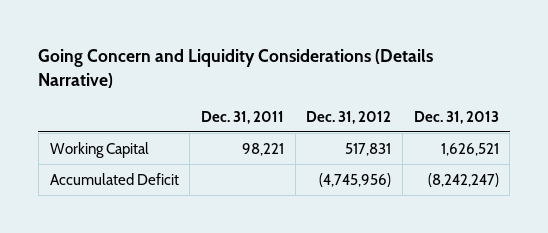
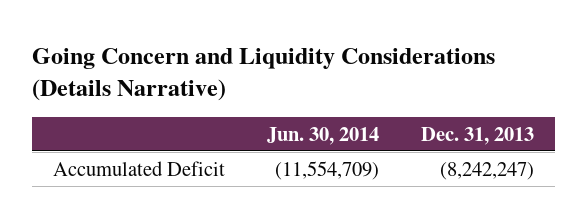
[200,110,284,124] Dec. 31, 2011 -> none
[306,110,392,124] Dec. 31, 2012 -> none
none -> [267,126,380,145] Jun. 30, 2014
[49,141,149,158] Working Capital -> none

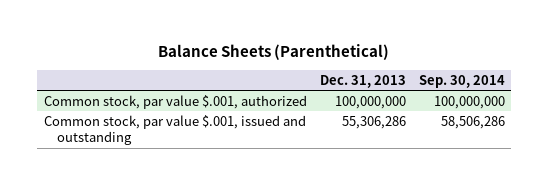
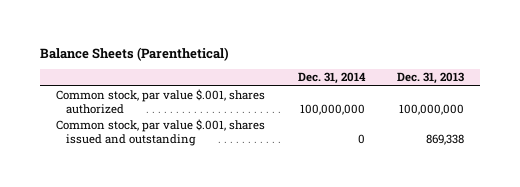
[418,74,505,88] Sep. 30, 2014 -> none
none -> [297,72,366,85] Dec. 31, 2014
[43,94,307,109] Common stock, par value $.001, authorized -> [56,89,266,114] Common stock, par value $.001, shares authorized
[43,114,306,146] Common stock, par value $.001, issued and outstanding -> [56,119,266,146] Common stock, par value $.001, shares issued and outstanding
[341,115,406,129] 55,306,286 -> [426,133,465,145] 869,338

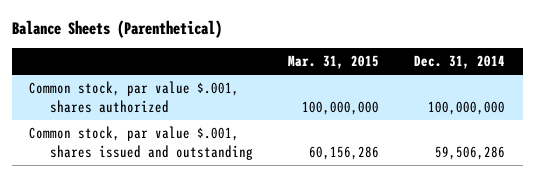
[397,72,465,85] Dec. 31, 2013 -> none
none -> [288,55,380,70] Mar. 31, 2015
[357,133,365,144] 0 -> [435,145,506,160] 59,506,286

